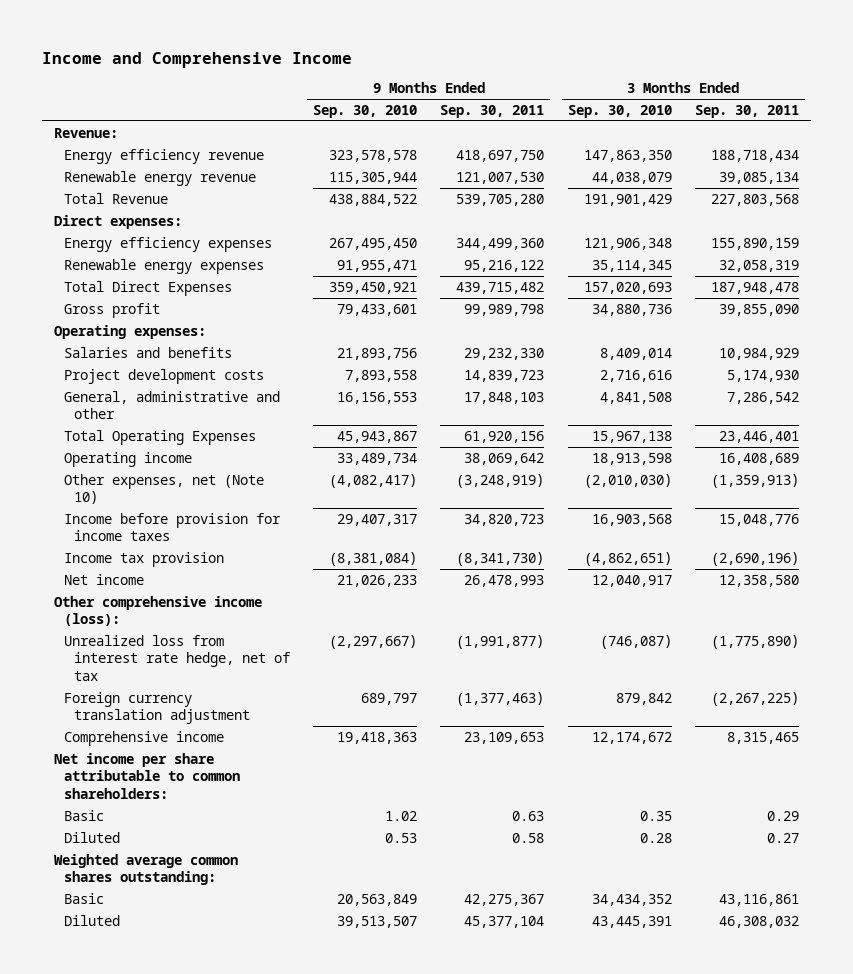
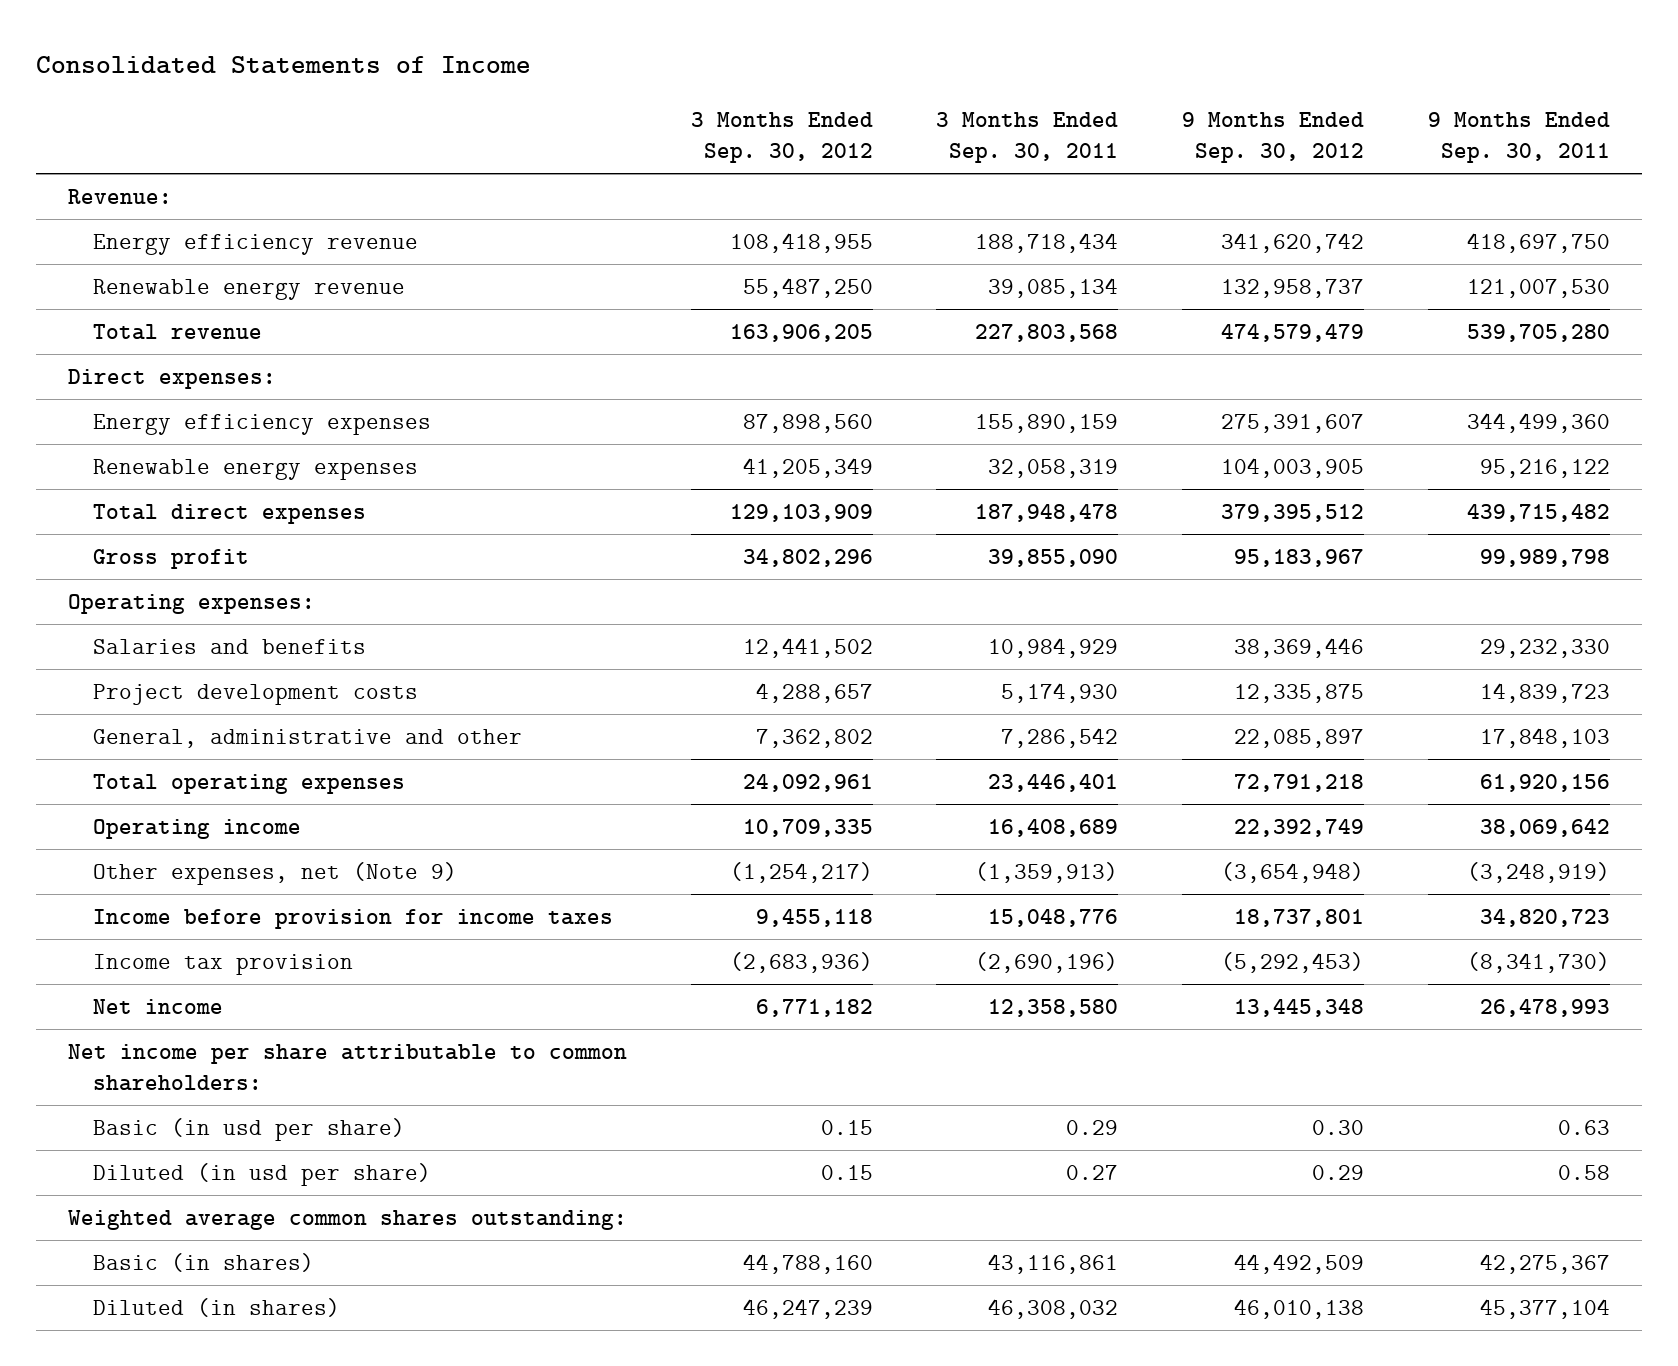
[42,51,353,68] Income and Comprehensive Income -> [35,56,531,75] Consolidated Statements of Income
[313,104,418,118] Sep. 30, 2010 -> none
[567,104,672,118] Sep. 30, 2010 -> none
none -> [690,112,873,164] 3 Months Ended Sep. 30, 2012
none -> [1182,112,1365,164] 9 Months Ended Sep. 30, 2012
[63,192,168,204] Total Revenue -> [93,323,263,340] Total revenue
[63,280,232,296] Total Direct Expenses -> [93,503,367,524] Total direct expenses
[63,429,256,445] Total Operating Expenses -> [93,773,406,794] Total operating expenses
[63,473,264,505] Other expenses, net (Note 10) -> [93,861,458,885] Other expenses, net (Note 9)
[53,595,262,627] Other comprehensive income (loss): -> none
[63,634,290,682] Unrealized loss from interest rate hedge, net of tax -> none
[63,691,250,725] Foreign currency translation adjustment -> none
[63,730,224,746] Comprehensive income -> none
[63,809,104,821] Basic -> [93,1117,406,1141] Basic (in usd per share)
[63,831,120,843] Diluted -> [93,1162,432,1186] Diluted (in usd per share)
[63,892,104,904] Basic -> [93,1252,315,1272] Basic (in shares)
[63,914,120,926] Diluted -> [93,1297,341,1317] Diluted (in shares)

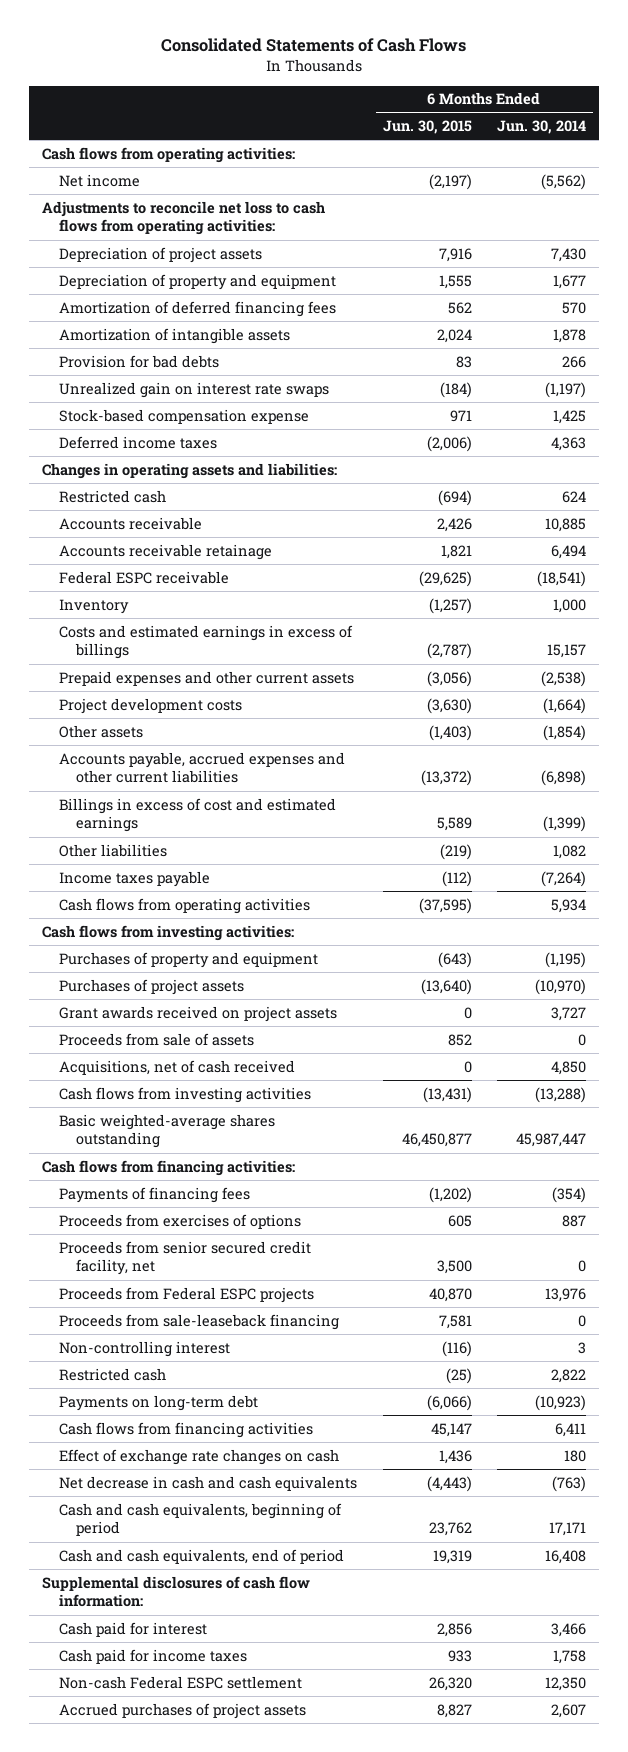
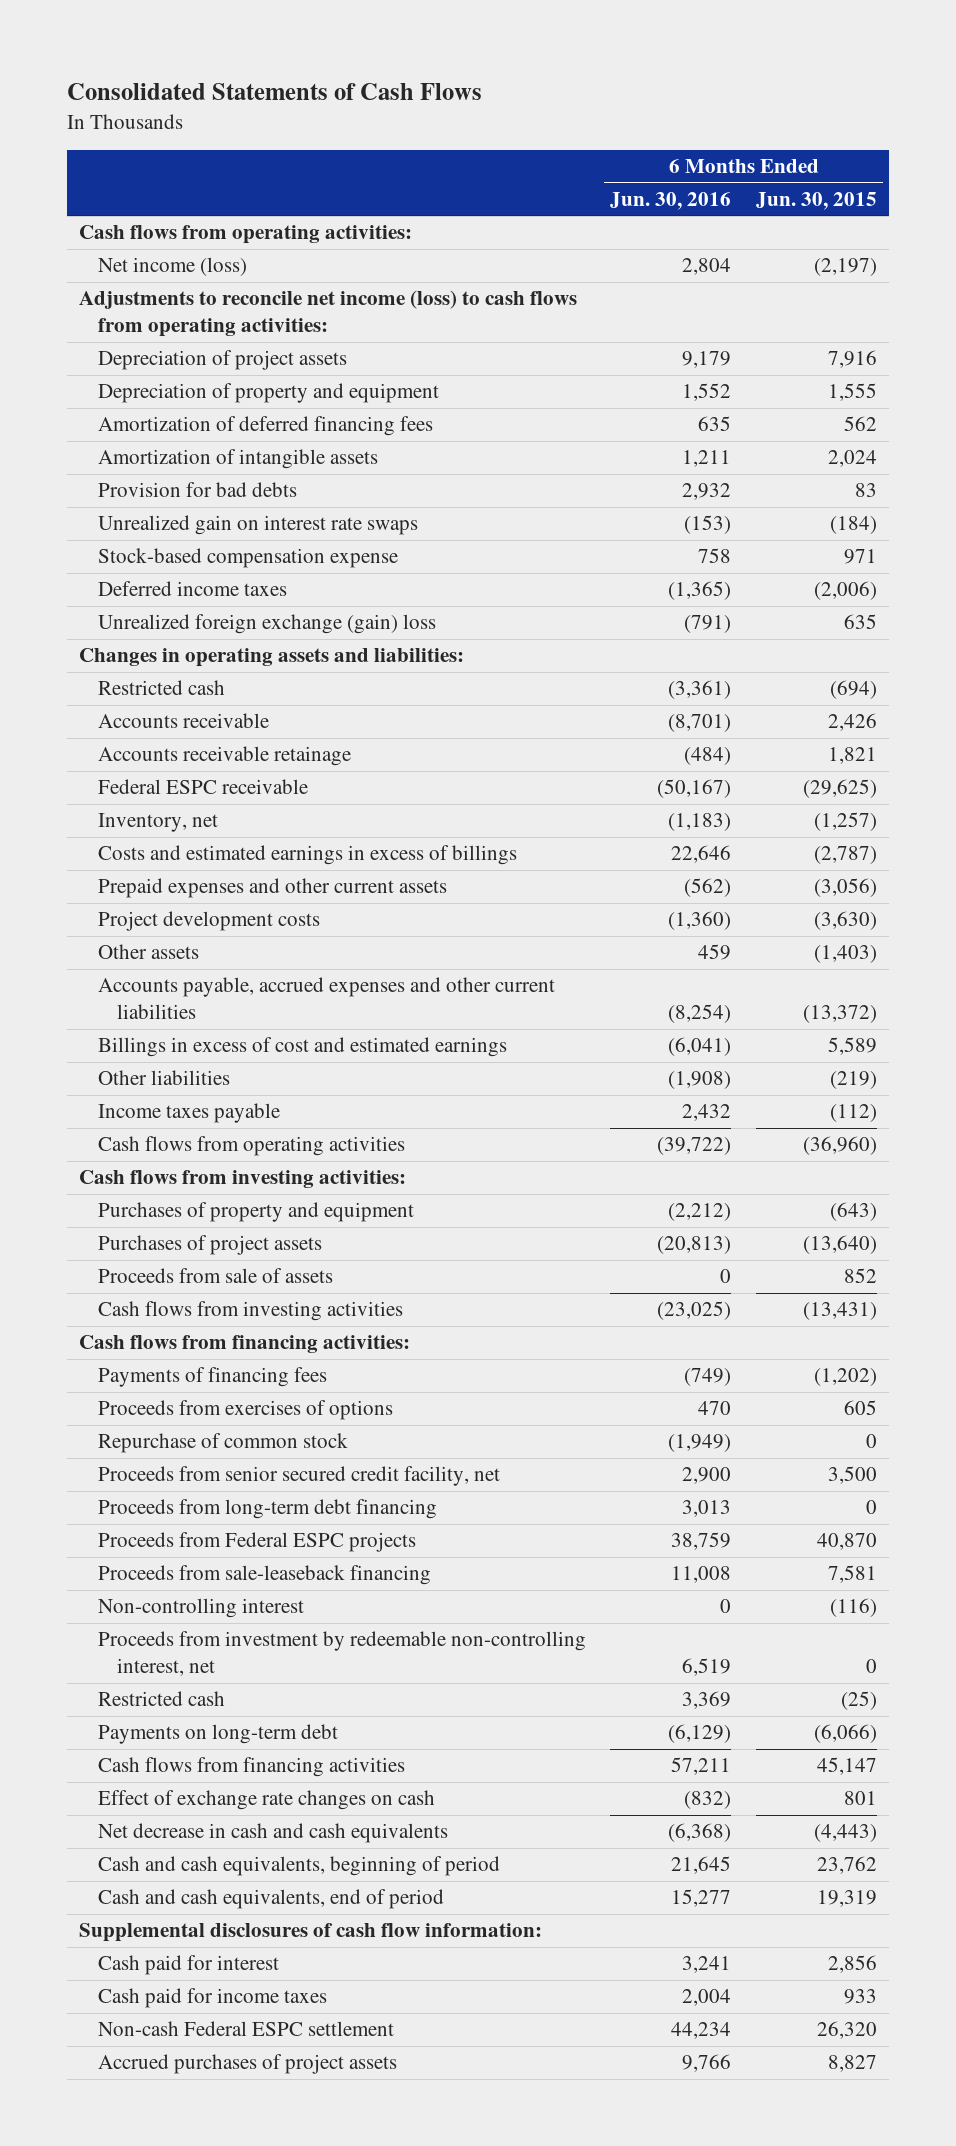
[497,120,587,135] Jun. 30, 2014 -> none
none -> [610,191,732,210] Jun. 30, 2016
[58,173,140,187] Net income -> [98,257,248,277] Net income (loss)
[41,200,325,236] Adjustments to reconcile net loss to cash flows from operating activities: -> [79,290,578,338] Adjustments to reconcile net income (loss) to cash flows from operating activities:
none -> [98,614,437,635] Unrealized foreign exchange (gain) loss
[58,598,129,614] Inventory -> [98,813,219,833] Inventory, net
[418,897,472,914] (37,595) -> [802,1136,877,1156] (36,960)
[58,1005,337,1022] Grant awards received on project assets -> none
[58,1059,295,1075] Acquisitions, net of cash received -> none
[58,1113,275,1149] Basic weighted-average shares outstanding -> none
none -> [98,1433,349,1454] Repurchase of common stock
none -> [98,1499,438,1520] Proceeds from long-term debt financing
none -> [98,1631,587,1677] Proceeds from investment by redeemable non-controlling interest, net
[438,1449,472,1464] 1,436 -> [843,1791,877,1806] 801

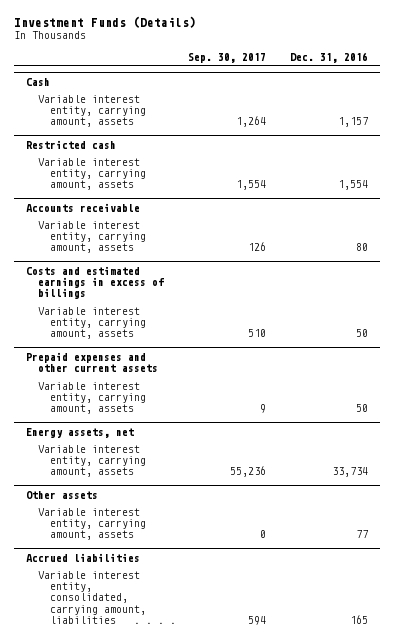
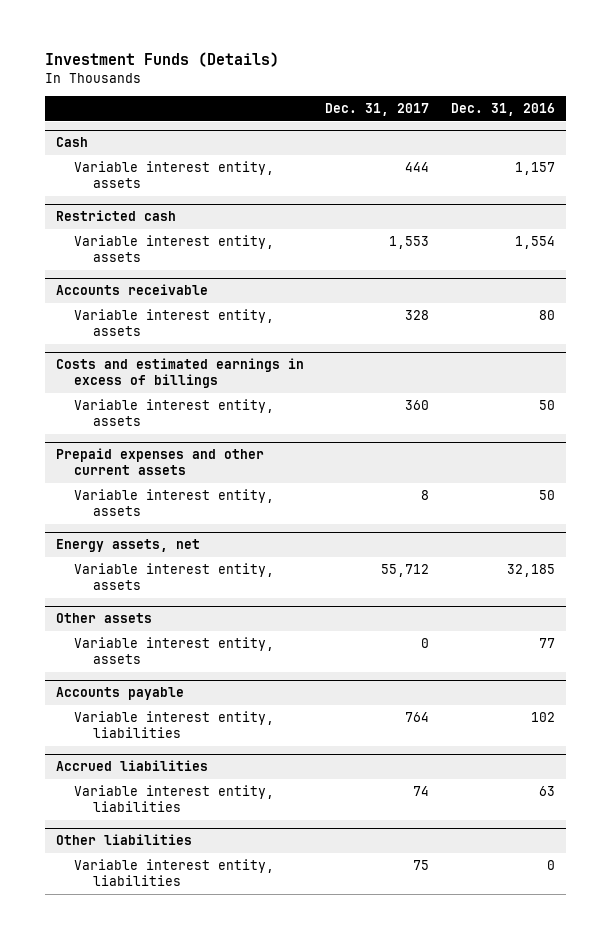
[187,52,266,63] Sep. 30, 2017 -> none
none -> [325,103,430,117] Dec. 31, 2017
[37,94,146,128] Variable interest entity, carrying amount, assets -> [74,161,275,189] Variable interest entity, assets
[37,157,146,191] Variable interest entity, carrying amount, assets -> [74,235,275,263] Variable interest entity, assets
[37,220,146,254] Variable interest entity, carrying amount, assets -> [74,309,275,337] Variable interest entity, assets
[37,306,146,340] Variable interest entity, carrying amount, assets -> [74,399,275,427] Variable interest entity, assets
[37,381,146,415] Variable interest entity, carrying amount, assets -> [74,489,275,517] Variable interest entity, assets
[37,444,146,478] Variable interest entity, carrying amount, assets -> [74,563,275,591] Variable interest entity, assets
[331,467,368,478] 33,734 -> [506,564,555,578] 32,185
[37,507,146,541] Variable interest entity, carrying amount, assets -> [74,637,275,665] Variable interest entity, assets
none -> [55,687,184,701] Accounts payable
none -> [74,711,275,739] Variable interest entity, liabilities
[37,570,146,624] Variable interest entity, consolidated, carrying amount, liabilities -> [74,785,275,813] Variable interest entity, liabilities
[349,614,368,624] 165 -> [538,786,555,797] 63
none -> [55,834,192,846] Other liabilities
none -> [74,859,275,887] Variable interest entity, liabilities

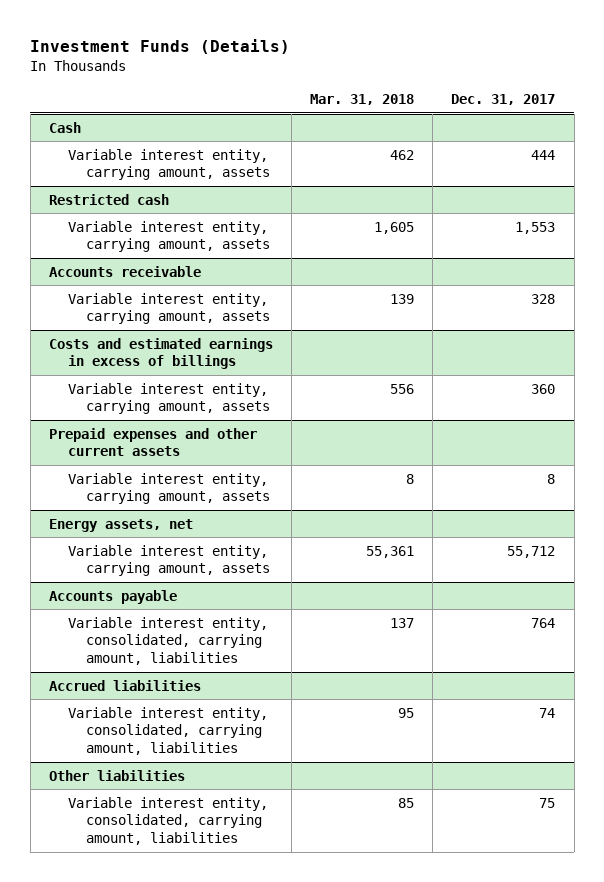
[450,103,555,117] Dec. 31, 2016 -> none
none -> [310,93,415,105] Mar. 31, 2018
[74,161,275,189] Variable interest entity, assets -> [67,148,271,181] Variable interest entity, carrying amount, assets
[74,235,275,263] Variable interest entity, assets -> [67,220,271,253] Variable interest entity, carrying amount, assets
[74,309,275,337] Variable interest entity, assets -> [67,292,271,325] Variable interest entity, carrying amount, assets
[74,399,275,427] Variable interest entity, assets -> [67,382,271,415] Variable interest entity, carrying amount, assets
[74,489,275,517] Variable interest entity, assets -> [67,472,271,505] Variable interest entity, carrying amount, assets
[55,613,152,624] Other assets -> none
[74,637,275,665] Variable interest entity, assets -> none
[74,563,275,591] Variable interest entity, assets -> [67,544,271,577] Variable interest entity, carrying amount, assets
[74,711,275,739] Variable interest entity, liabilities -> [67,616,268,665] Variable interest entity, consolidated, carrying amount, liabilities
[74,785,275,813] Variable interest entity, liabilities -> [67,706,268,755] Variable interest entity, consolidated, carrying amount, liabilities
[74,859,275,887] Variable interest entity, liabilities -> [67,796,268,845] Variable interest entity, consolidated, carrying amount, liabilities

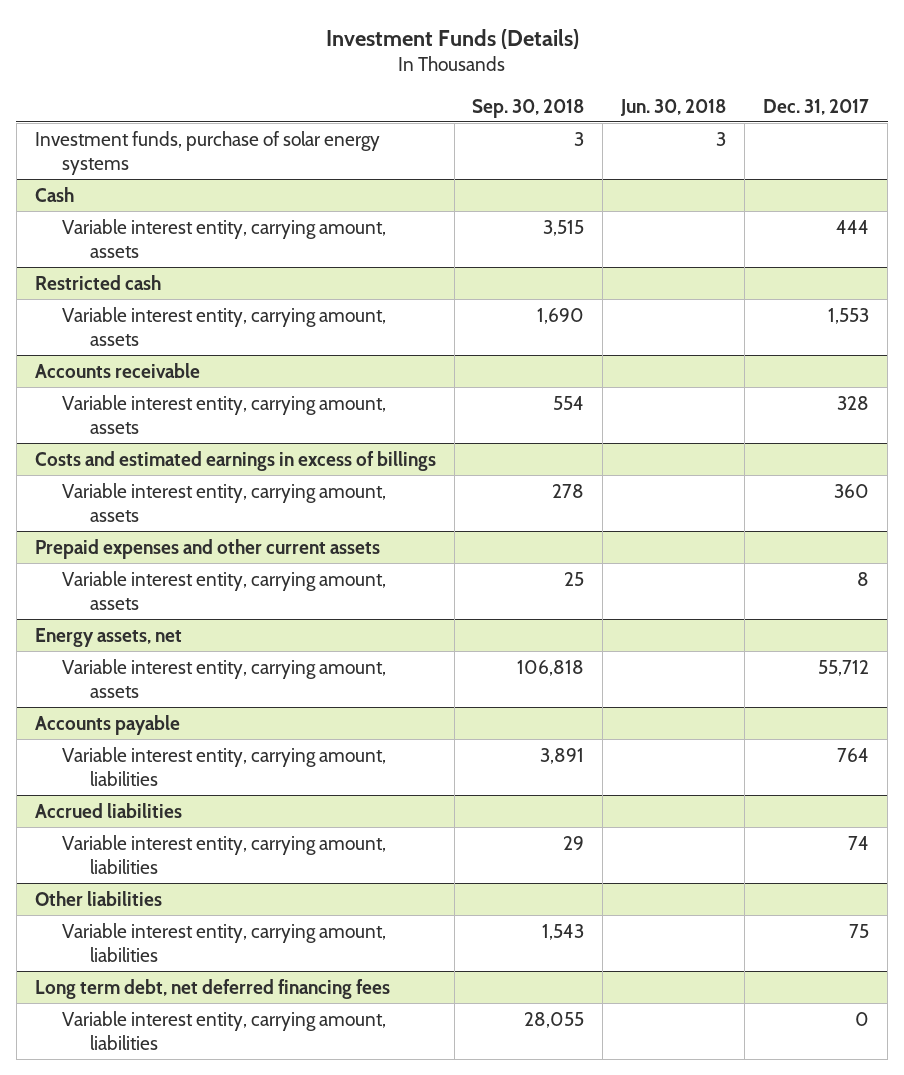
[310,93,415,105] Mar. 31, 2018 -> none
none -> [472,98,585,118] Sep. 30, 2018
none -> [620,98,727,116] Jun. 30, 2018
none -> [34,130,380,175] Investment funds, purchase of solar energy systems
[67,616,268,665] Variable interest entity, consolidated, carrying amount, liabilities -> [62,746,387,786] Variable interest entity, carrying amount, liabilities
[67,706,268,755] Variable interest entity, consolidated, carrying amount, liabilities -> [62,834,387,874] Variable interest entity, carrying amount, liabilities
[67,796,268,845] Variable interest entity, consolidated, carrying amount, liabilities -> [62,922,387,962] Variable interest entity, carrying amount, liabilities
none -> [34,978,390,999] Long term debt, net deferred financing fees
none -> [62,1010,387,1050] Variable interest entity, carrying amount, liabilities

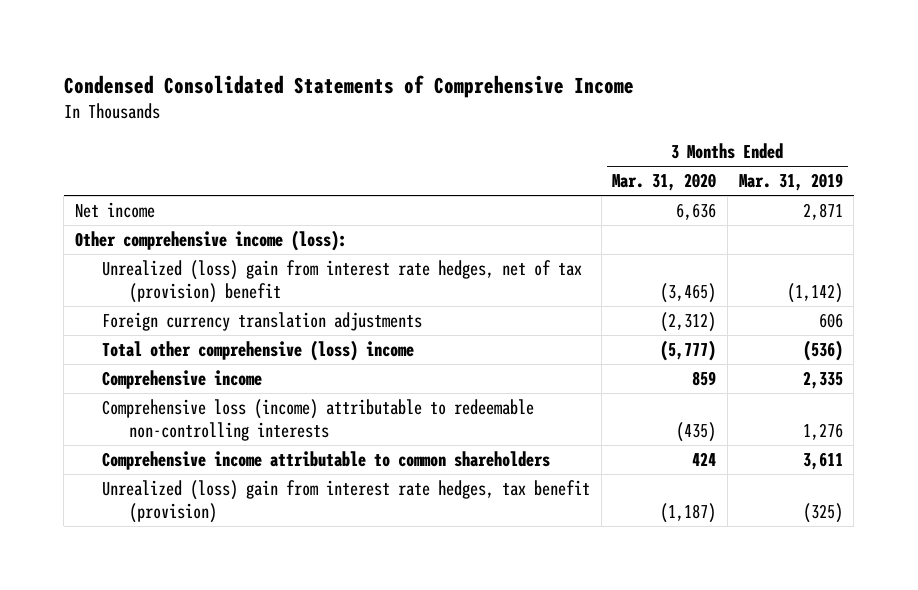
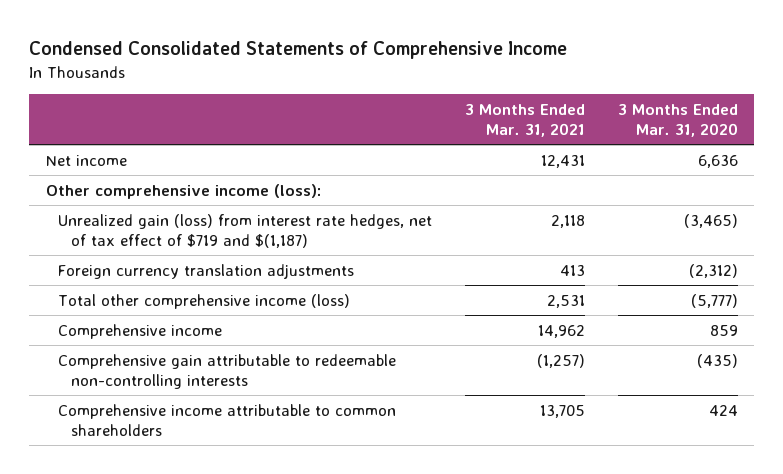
[738,173,843,192] Mar. 31, 2019 -> none
none -> [465,103,586,137] 3 Months Ended Mar. 31, 2021
[102,260,583,303] Unrealized (loss) gain from interest rate hedges, net of tax (provision) benefit -> [58,213,433,248] Unrealized gain (loss) from interest rate hedges, net of tax effect of $719 and $(1,187)
[102,340,415,362] Total other comprehensive (loss) income -> [58,293,351,309] Total other comprehensive income (loss)
[102,399,535,441] Comprehensive loss (income) attributable to redeemable non-controlling interests -> [58,353,397,389] Comprehensive gain attributable to redeemable non-controlling interests
[102,480,591,523] Unrealized (loss) gain from interest rate hedges, tax benefit (provision) -> none

